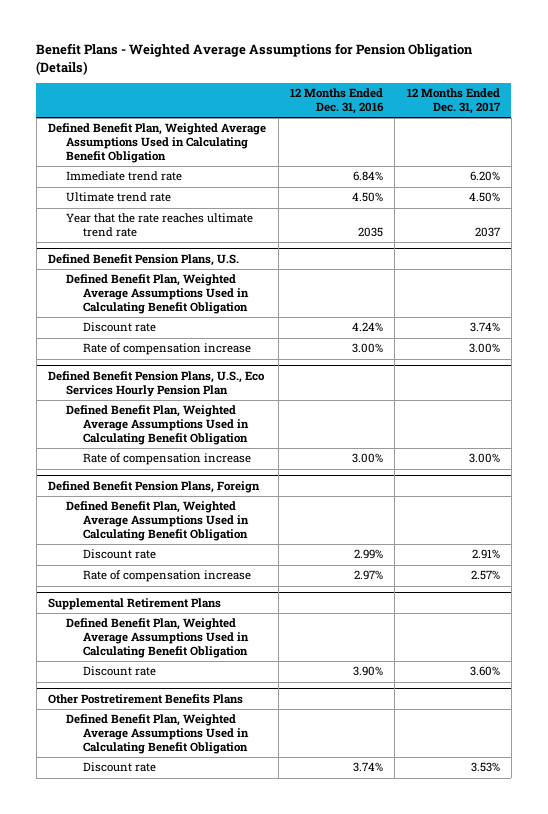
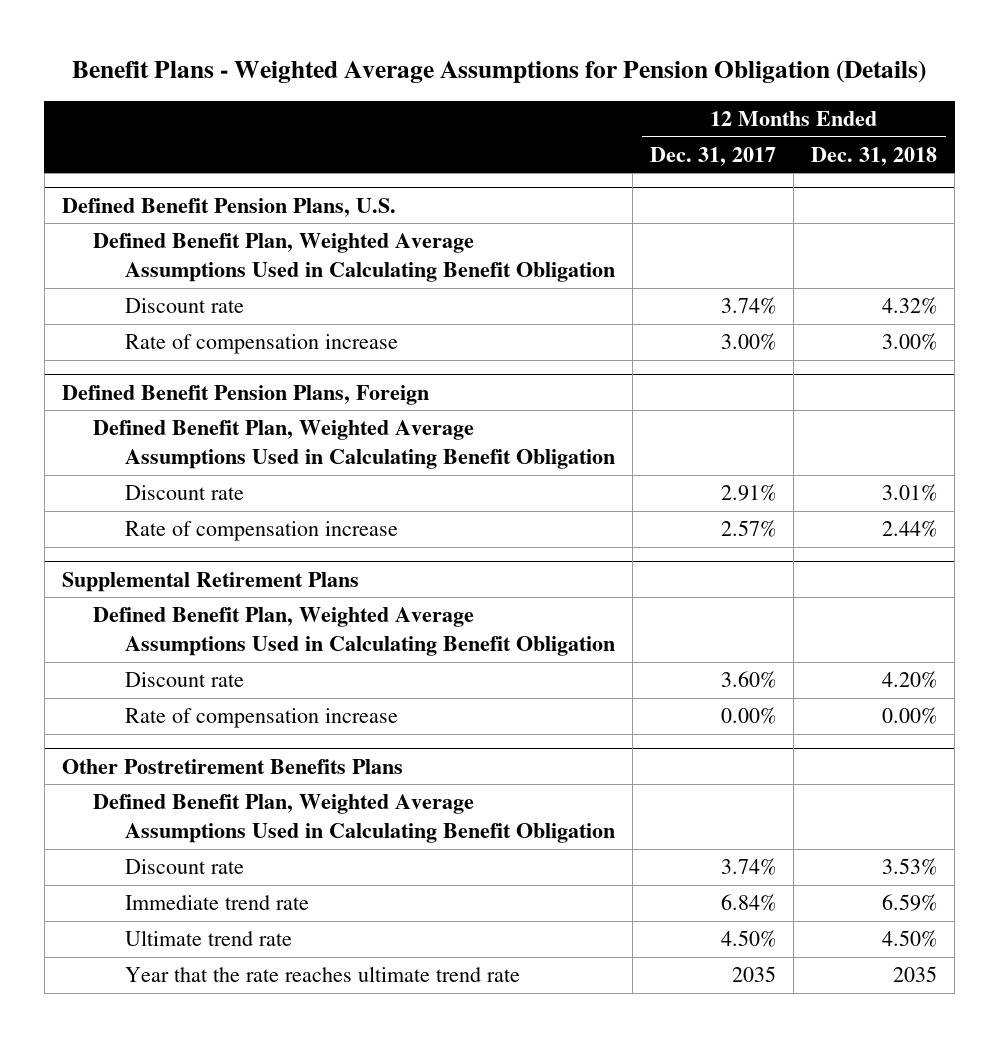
[289,88,384,115] 12 Months Ended Dec. 31, 2016 -> none
none -> [811,146,938,166] Dec. 31, 2018
[48,123,267,163] Defined Benefit Plan, Weighted Average Assumptions Used in Calculating Benefit Obligation -> none
[65,171,182,182] Immediate trend rate -> none
[65,192,171,203] Ultimate trend rate -> none
[65,213,253,238] Year that the rate reaches ultimate trend rate -> none
[48,371,266,397] Defined Benefit Pension Plans, U.S., Eco Services Hourly Pension Plan -> none
[65,405,249,445] Defined Benefit Plan, Weighted Average Assumptions Used in Calculating Benefit Obligation -> none
[82,453,251,466] Rate of compensation increase -> none
none -> [125,708,399,729] Rate of compensation increase
[470,762,500,773] 3.53% -> [721,858,777,876] 3.74%
none -> [125,895,310,911] Immediate trend rate
none -> [125,930,293,947] Ultimate trend rate
none -> [125,966,521,983] Year that the rate reaches ultimate trend rate

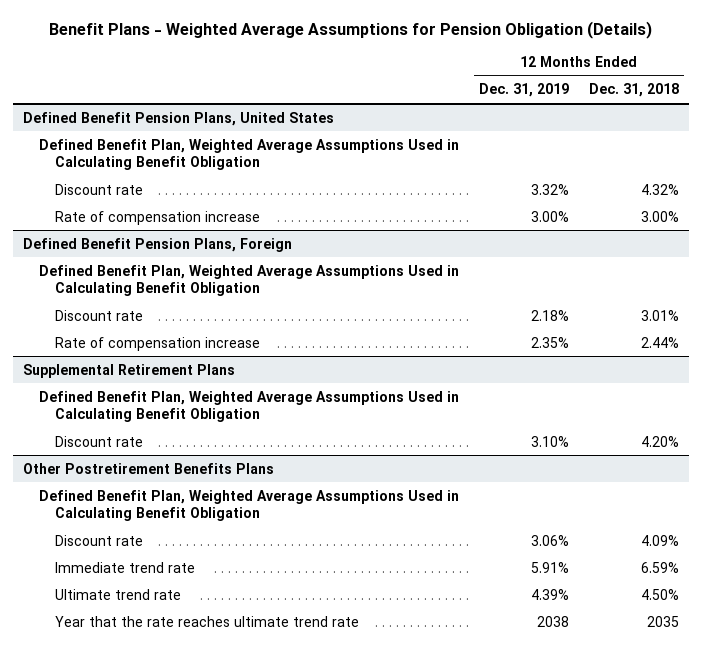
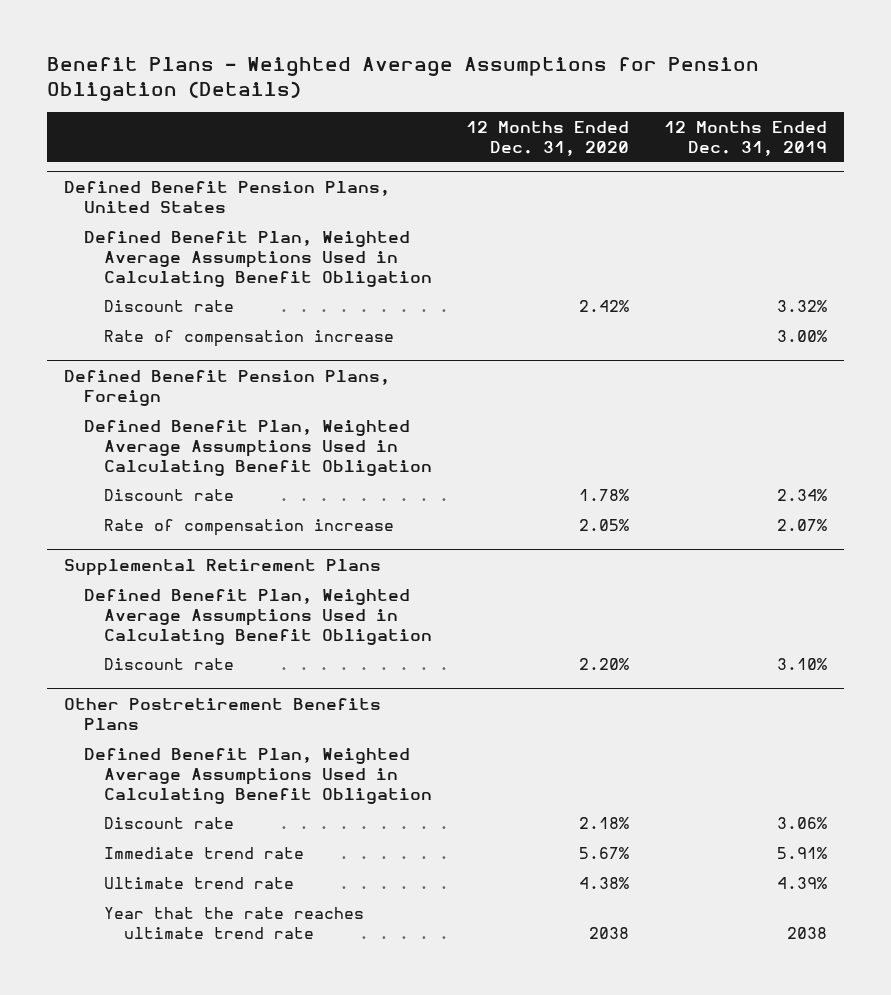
[588,83,679,98] Dec. 31, 2018 -> none
none -> [466,120,630,156] 12 Months Ended Dec. 31, 2020
[530,309,569,321] 2.18% -> [777,488,828,501] 2.34%
[530,336,569,348] 2.35% -> [777,518,828,531] 2.07%

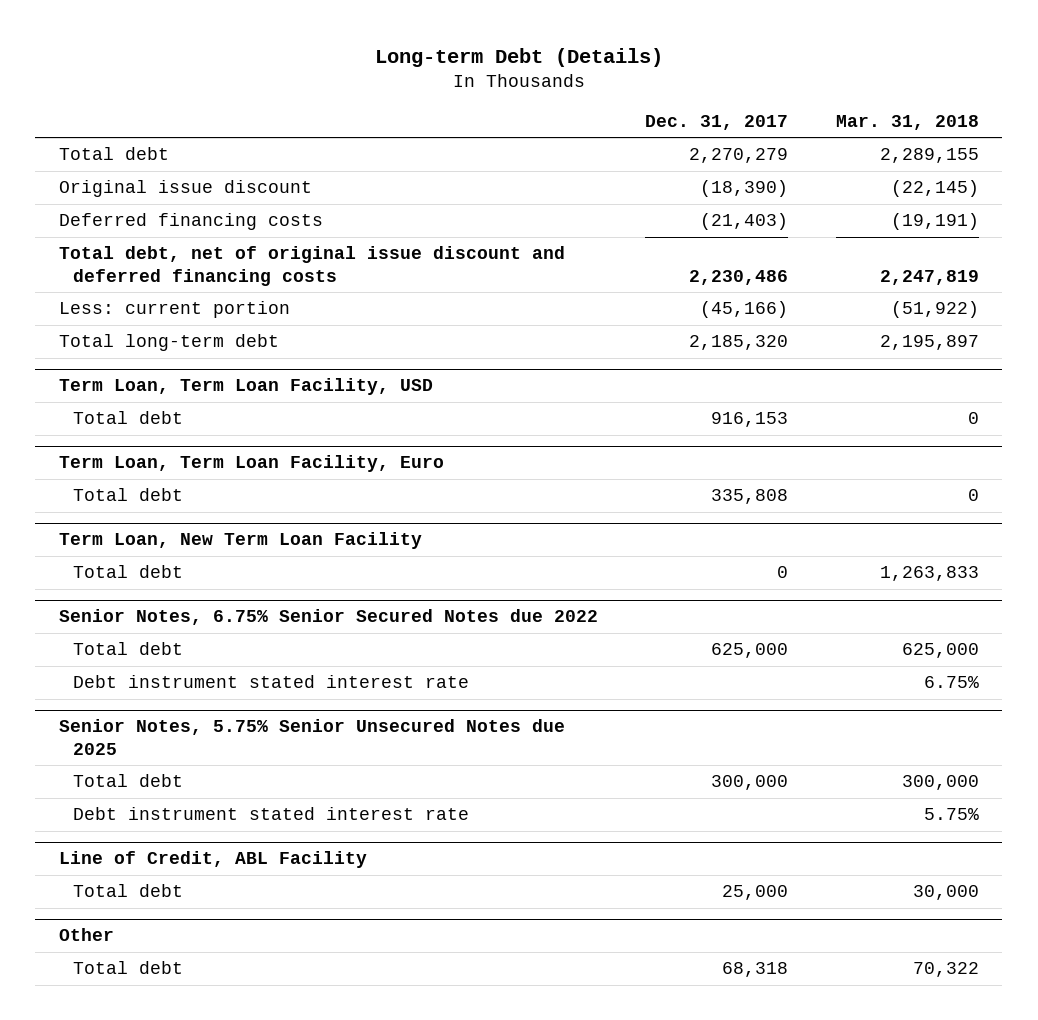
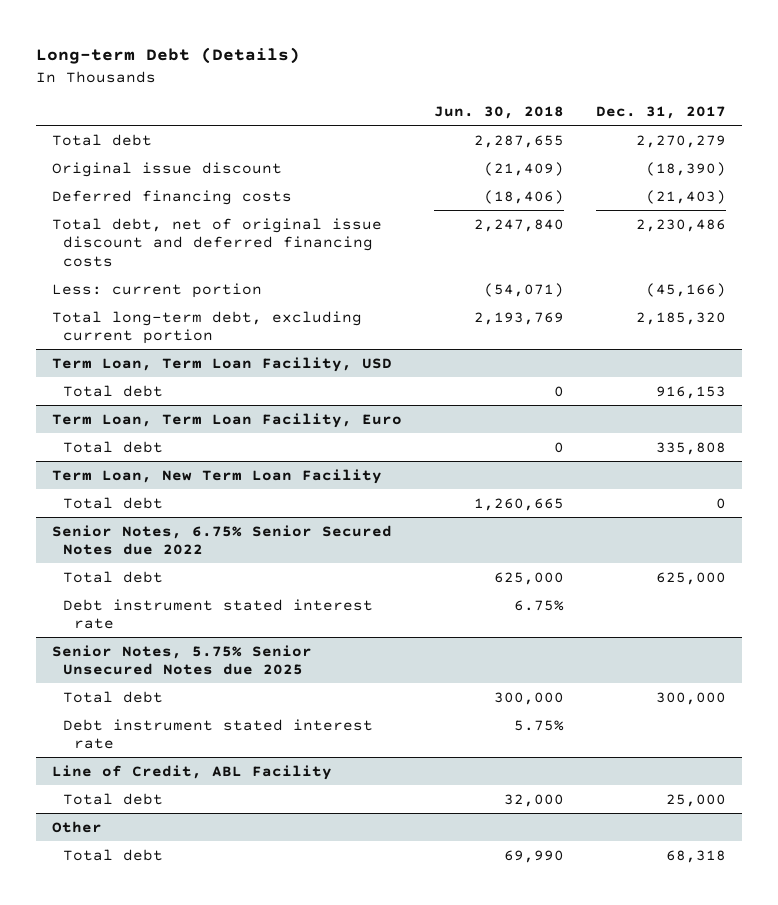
[835,114,979,130] Mar. 31, 2018 -> none
none -> [433,106,564,120] Jun. 30, 2018
[58,334,279,352] Total long-term debt -> [51,310,362,345] Total long-term debt, excluding current portion

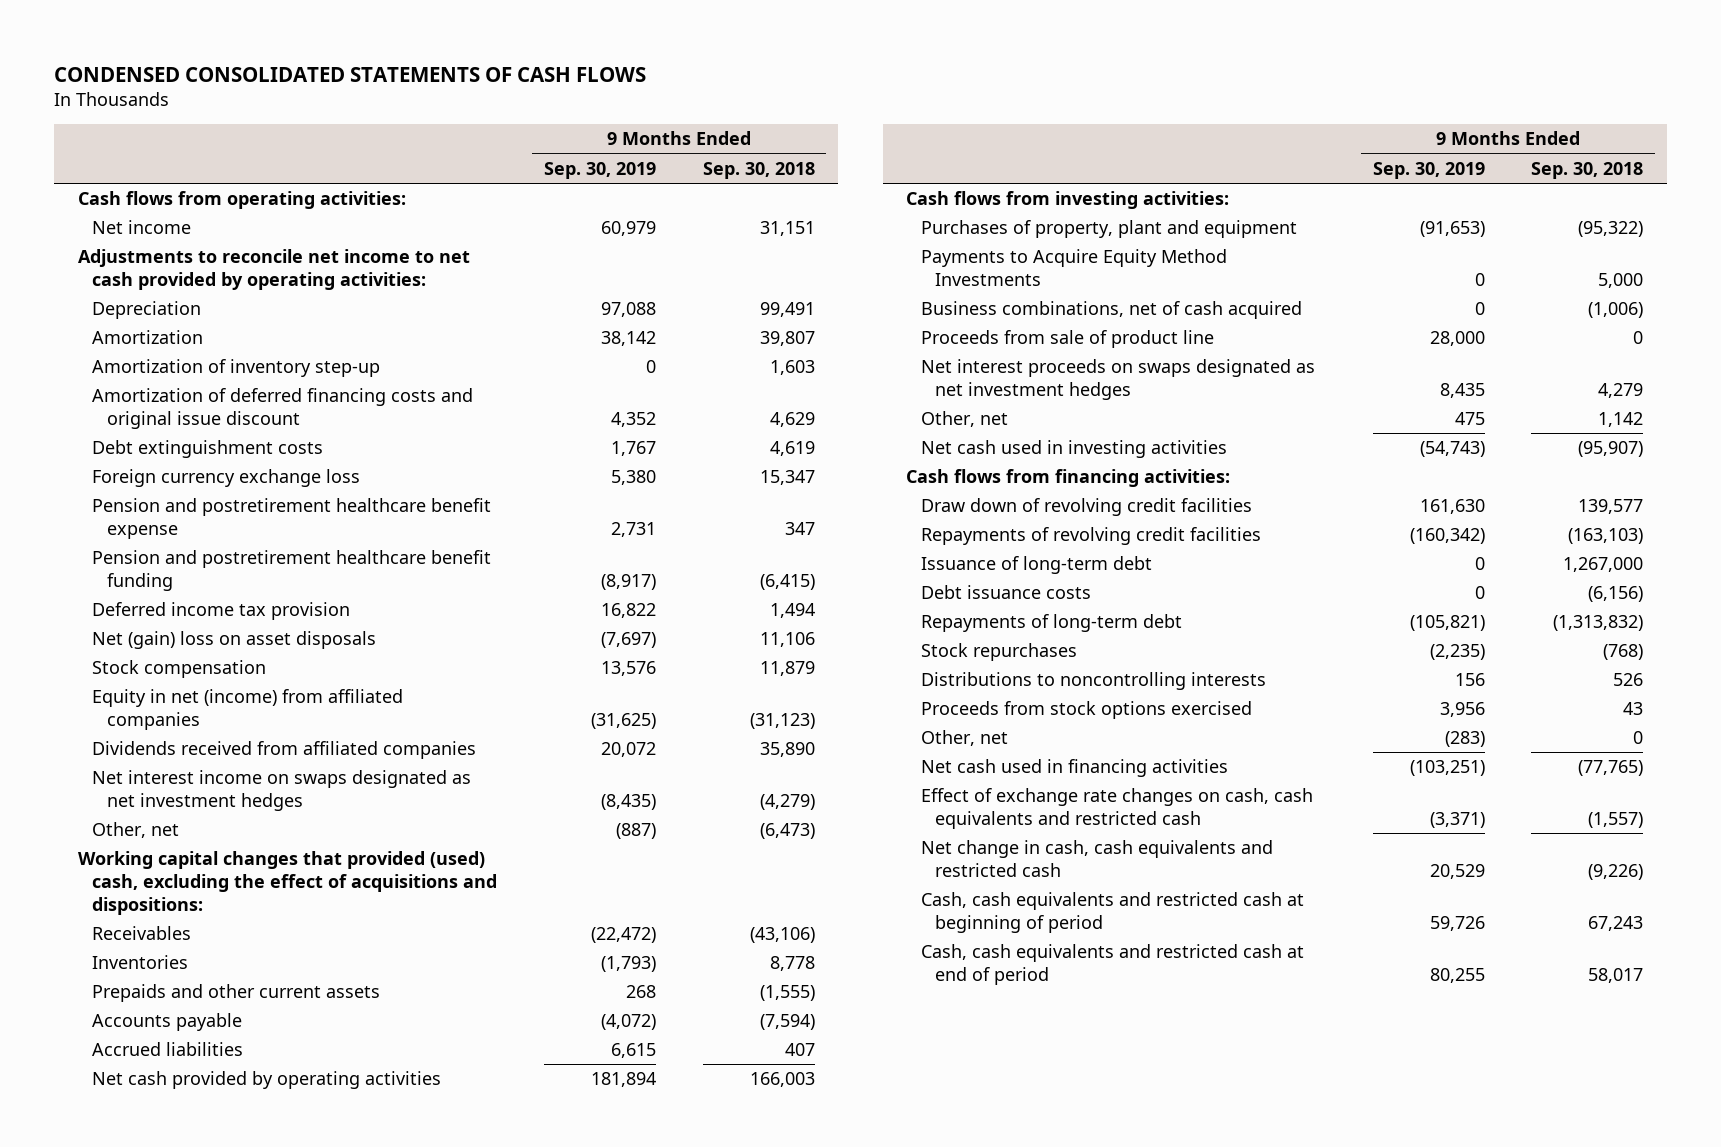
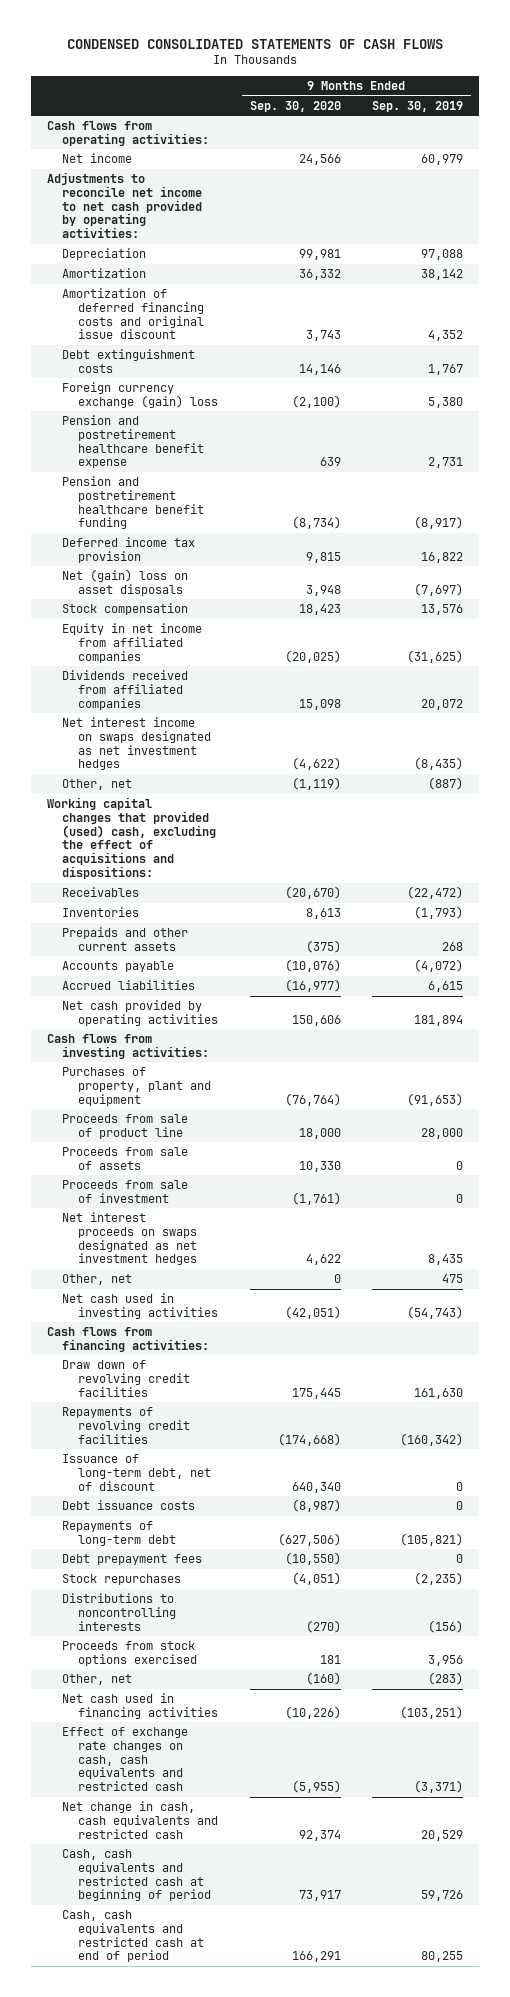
[702,161,815,179] Sep. 30, 2018 -> none
none -> [249,100,341,112] Sep. 30, 2020
[92,359,381,378] Amortization of inventory step-up -> none
[92,469,361,488] Foreign currency exchange loss -> [62,382,218,408] Foreign currency exchange (gain) loss
[92,689,404,730] Equity in net (income) from affiliated companies -> [62,623,203,663] Equity in net income from affiliated companies
[920,249,1227,286] Payments to Acquire Equity Method Investments -> none
[920,301,1302,320] Business combinations, net of cash acquired -> none
none -> [62,1147,189,1170] Proceeds from sale of assets
none -> [62,1180,189,1203] Proceeds from sale of investment
[920,556,1152,575] Issuance of long-term debt -> [62,1454,211,1491] Issuance of long-term debt, net of discount
none -> [62,1554,203,1566] Debt prepayment fees
[1454,673,1485,687] 156 -> [428,1619,464,1633] (156)

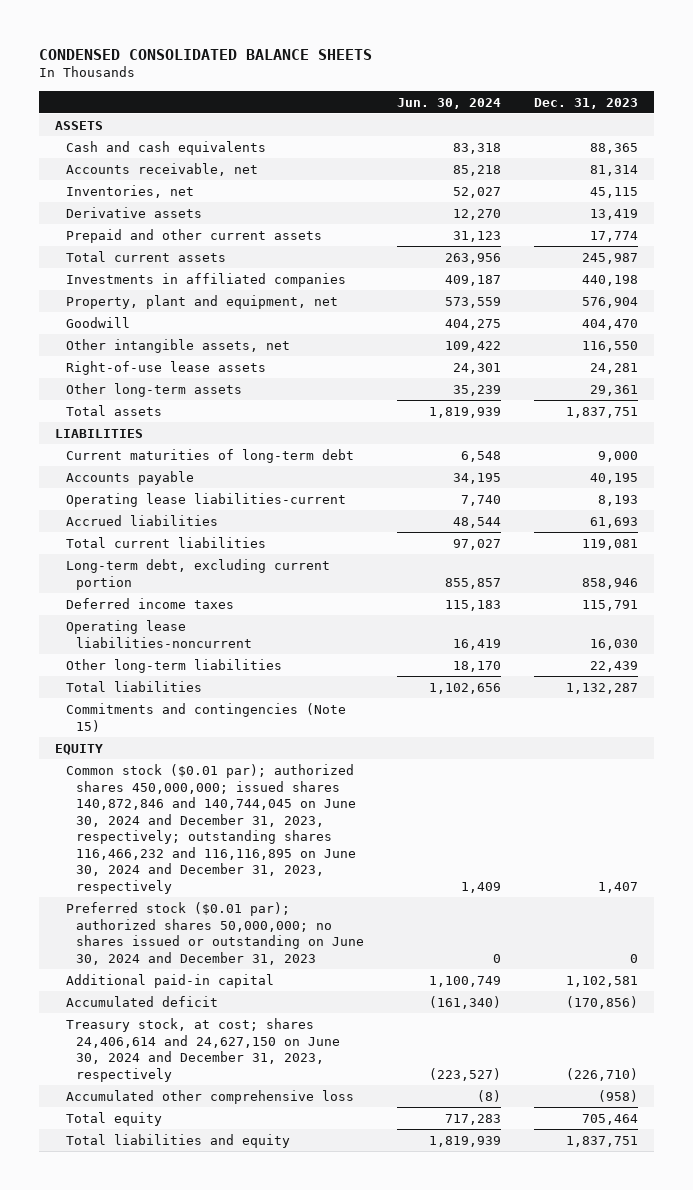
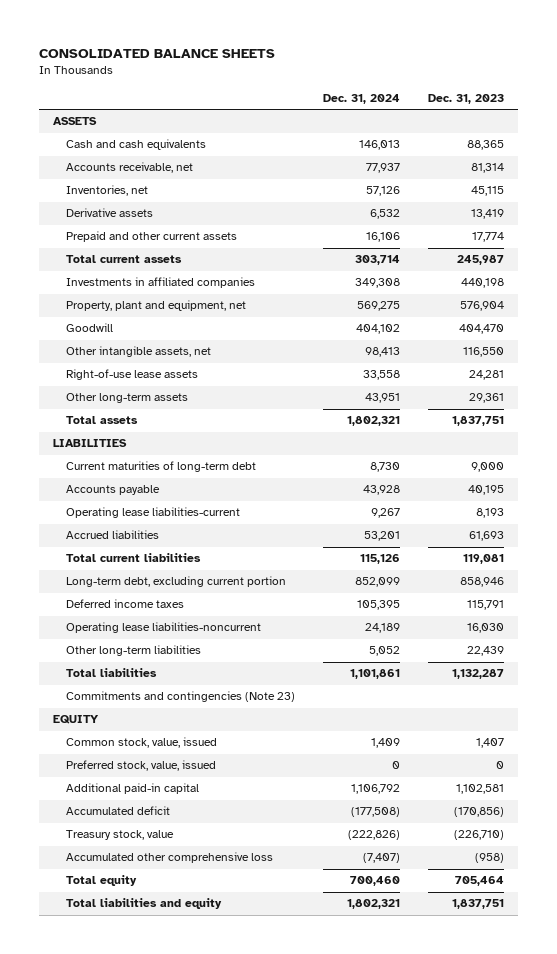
[39,48,373,60] CONDENSED CONSOLIDATED BALANCE SHEETS -> [39,49,276,59] CONSOLIDATED BALANCE SHEETS
[397,97,502,109] Jun. 30, 2024 -> none
none -> [323,93,401,104] Dec. 31, 2024
[65,702,346,732] Commitments and contingencies (Note 15) -> [66,691,296,703] Commitments and contingencies (Note 23)
[65,763,357,895] Common stock ($0.01 par); authorized shares 450,000,000; issued shares 140,872,846 and 140,744,045 on June 30, 2024 and December 31, 2023, respectively; outstanding shares 116,466,232 and 116,116,895 on June 30, 2024 and December 31, 2023, respectively -> [66,737,218,749] Common stock, value, issued
[65,901,365,965] Preferred stock ($0.01 par); authorized shares 50,000,000; no shares issued or outstanding on June 30, 2024 and December 31, 2023 -> [66,760,217,772] Preferred stock, value, issued
[65,1017,341,1082] Treasury stock, at cost; shares 24,406,614 and 24,627,150 on June 30, 2024 and December 31, 2023, respectively -> [66,830,175,841] Treasury stock, value

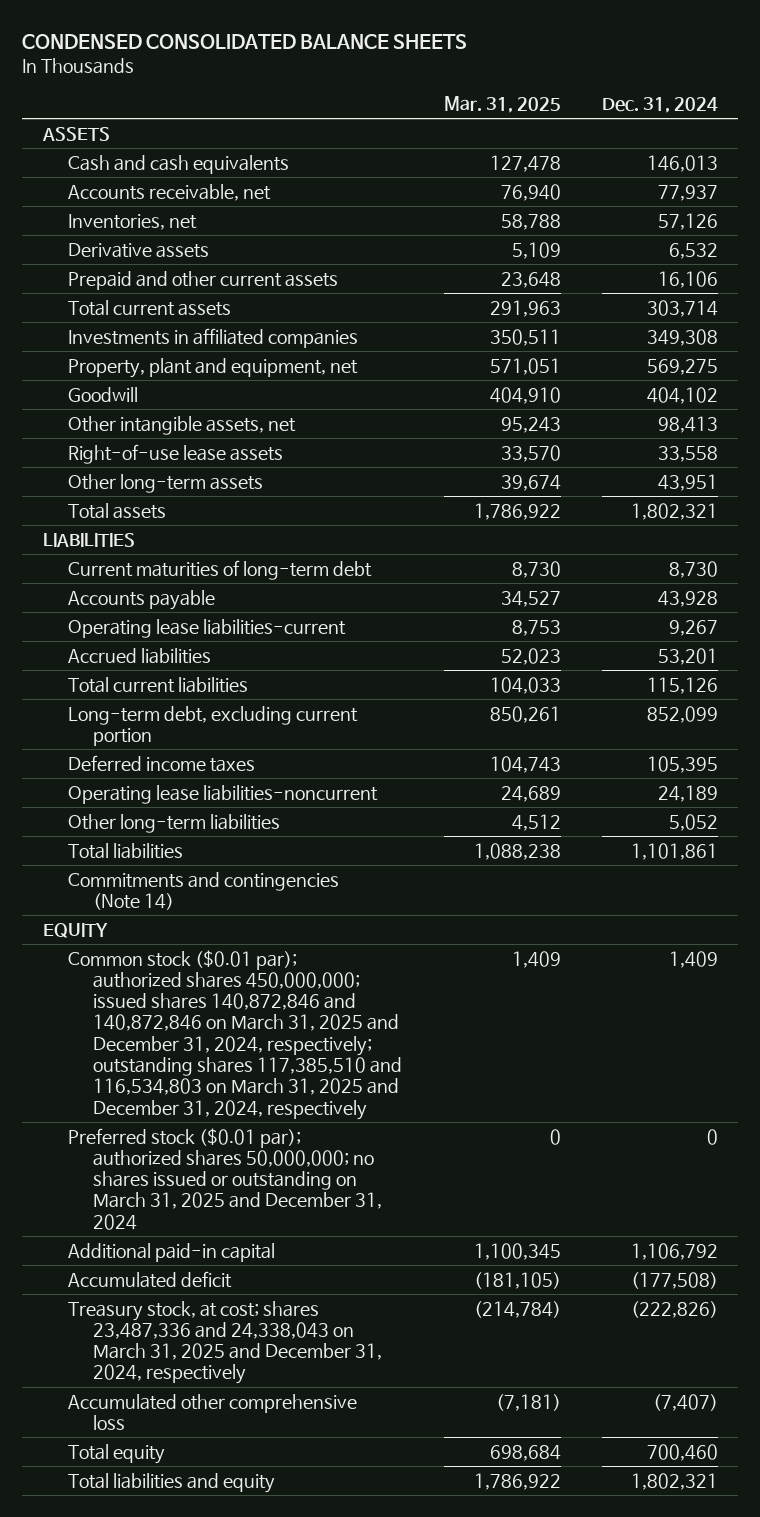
[39,49,276,59] CONSOLIDATED BALANCE SHEETS -> [22,33,468,49] CONDENSED CONSOLIDATED BALANCE SHEETS
[428,93,505,104] Dec. 31, 2023 -> none
none -> [443,96,561,114] Mar. 31, 2025
[66,691,296,703] Commitments and contingencies (Note 23) -> [68,871,340,910] Commitments and contingencies (Note 14)
[66,737,218,749] Common stock, value, issued -> [68,949,403,1120] Common stock ($0.01 par); authorized shares 450,000,000; issued shares 140,872,846 and 140,872,846 on March 31, 2025 and December 31, 2024, respectively; outstanding shares 117,385,510 and 116,534,803 on March 31, 2025 and December 31, 2024, respectively
[66,760,217,772] Preferred stock, value, issued -> [68,1127,383,1230] Preferred stock ($0.01 par); authorized shares 50,000,000; no shares issued or outstanding on March 31, 2025 and December 31, 2024
[66,830,175,841] Treasury stock, value -> [68,1300,383,1385] Treasury stock, at cost; shares 23,487,336 and 24,338,043 on March 31, 2025 and December 31, 2024, respectively

